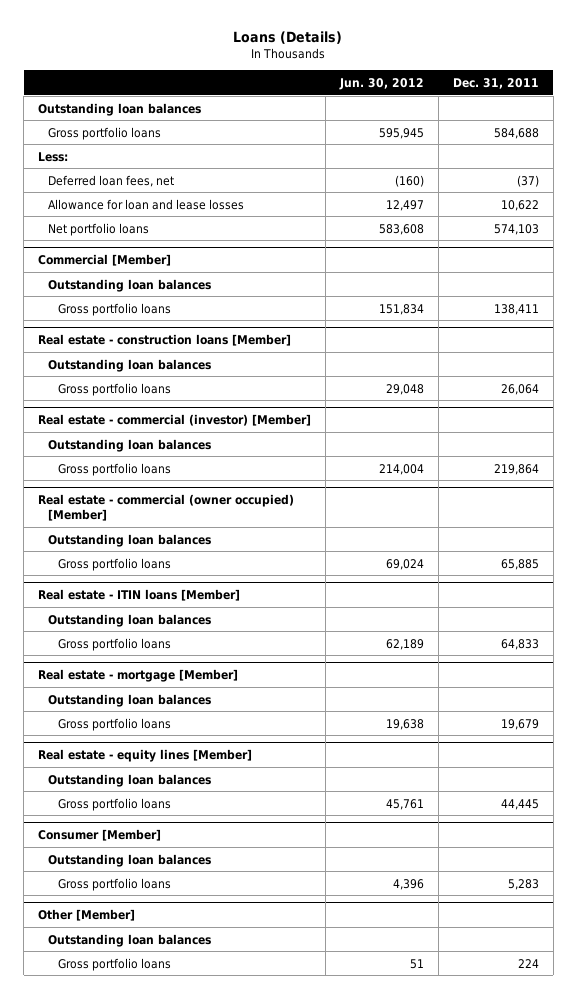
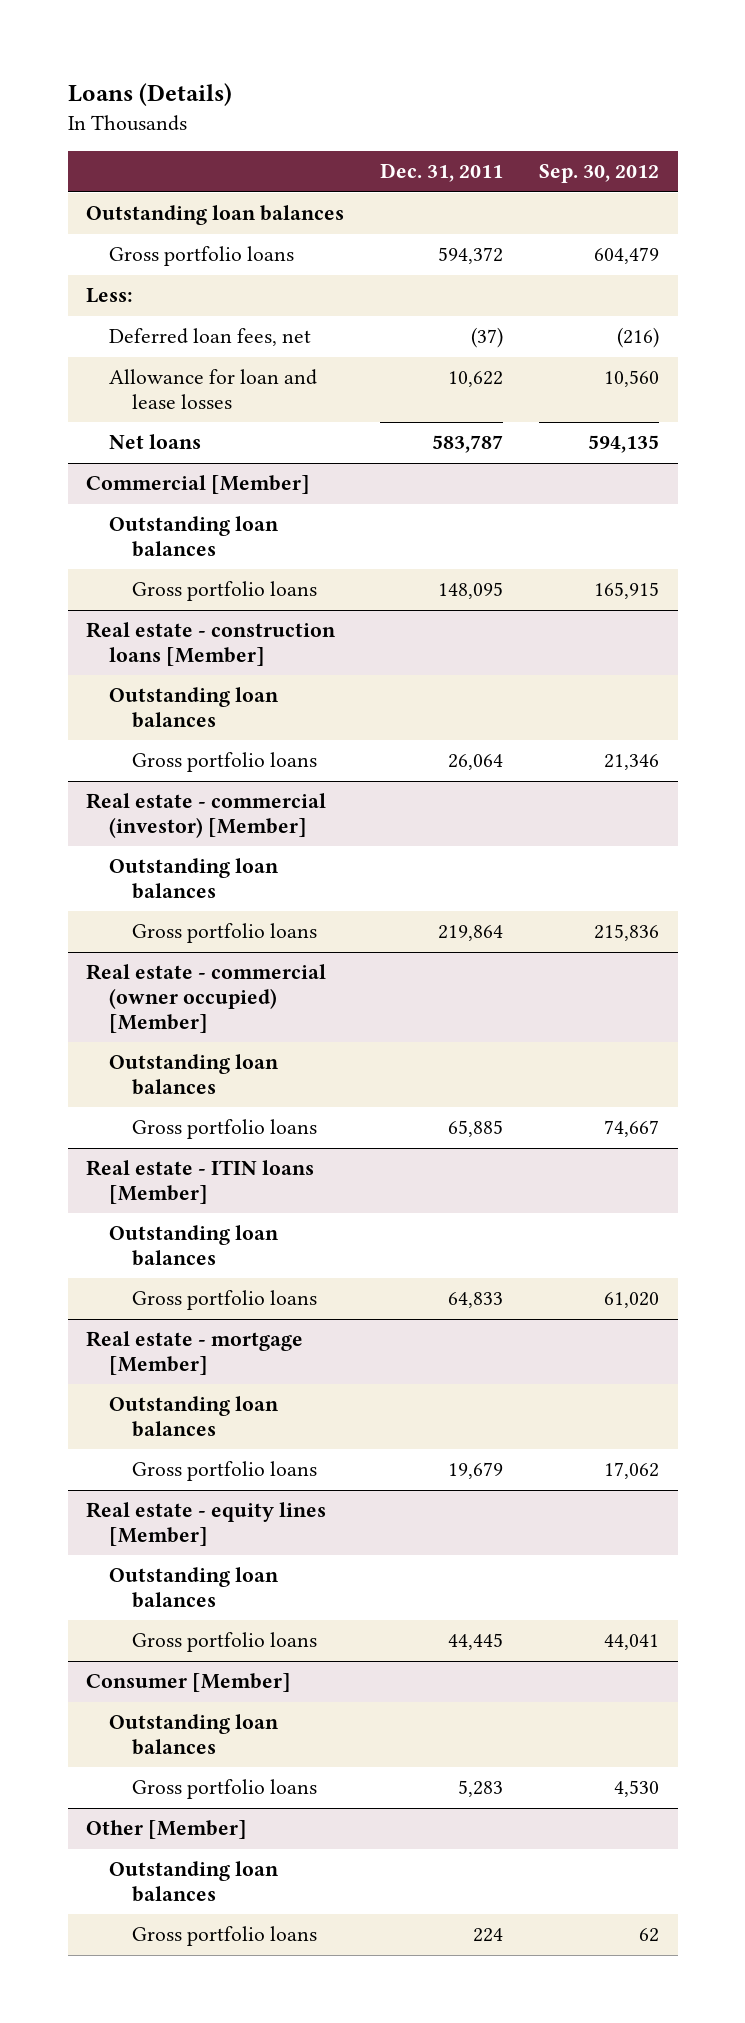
[338,77,424,90] Jun. 30, 2012 -> none
none -> [539,164,660,184] Sep. 30, 2012
[493,127,539,139] 584,688 -> [438,247,504,265] 594,372
[47,222,149,236] Net portfolio loans -> [108,434,201,450] Net loans
[493,223,539,235] 574,103 -> [432,435,504,454] 583,787
[493,303,539,315] 138,411 -> [438,582,504,600] 148,095

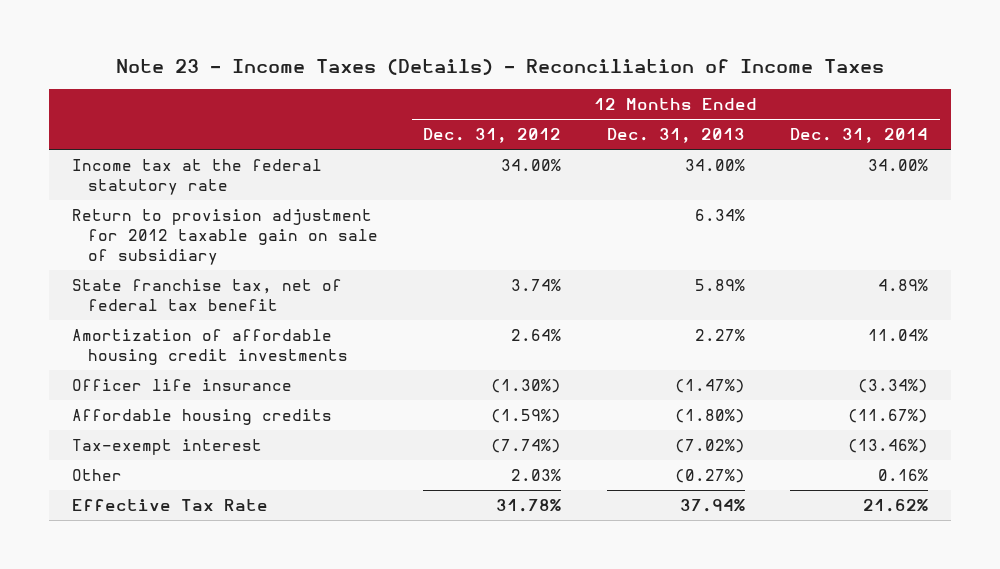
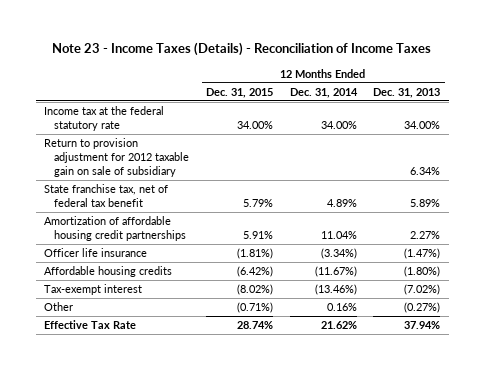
[423,128,562,144] Dec. 31, 2012 -> none
none -> [205,87,273,98] Dec. 31, 2015
[71,329,348,366] Amortization of affordable housing credit investments -> [44,216,187,242] Amortization of affordable housing credit partnerships

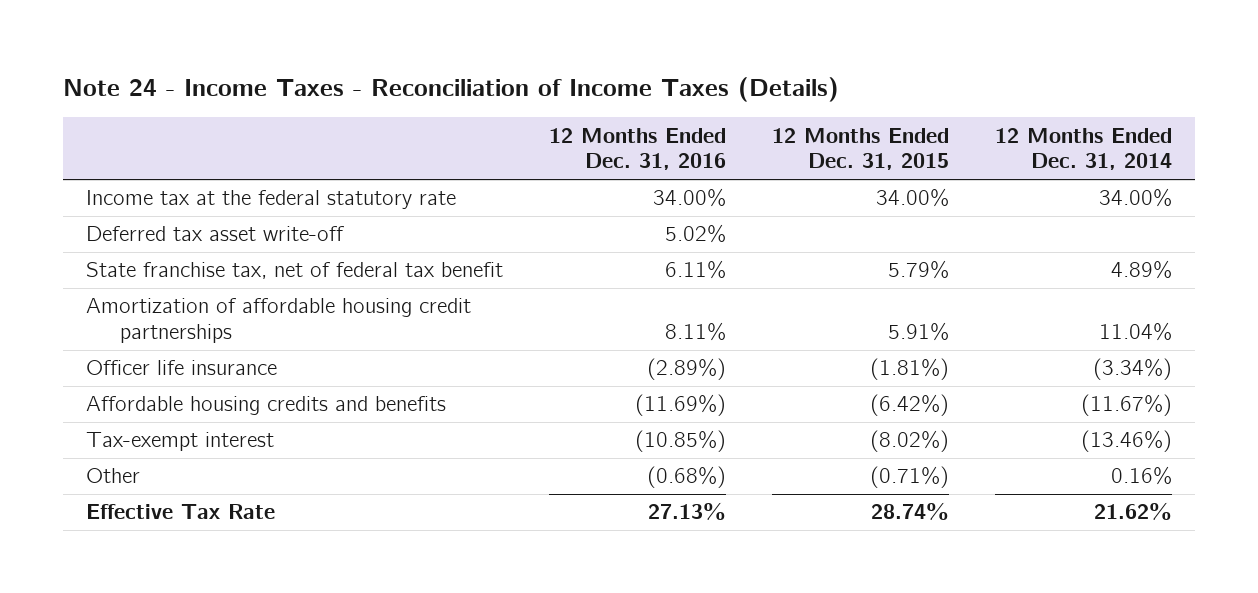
[52,42,432,57] Note 23 - Income Taxes (Details) - Reconciliation of Income Taxes -> [63,77,840,103] Note 24 - Income Taxes - Reconciliation of Income Taxes (Details)
[373,87,441,98] Dec. 31, 2013 -> none
none -> [549,127,727,171] 12 Months Ended Dec. 31, 2016
[44,138,190,178] Return to provision adjustment for 2012 taxable gain on sale of subsidiary -> none
none -> [86,226,345,242] Deferred tax asset write-off
[44,266,173,278] Affordable housing credits -> [86,396,447,416] Affordable housing credits and benefits

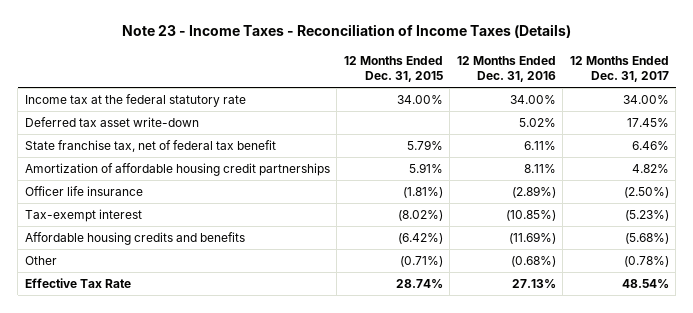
[63,77,840,103] Note 24 - Income Taxes - Reconciliation of Income Taxes (Details) -> [121,24,571,39] Note 23 - Income Taxes - Reconciliation of Income Taxes (Details)
[995,127,1173,171] 12 Months Ended Dec. 31, 2014 -> none
none -> [569,55,669,83] 12 Months Ended Dec. 31, 2017
[86,226,345,242] Deferred tax asset write-off -> [24,116,199,127] Deferred tax asset write-down
[86,396,447,416] Affordable housing credits and benefits -> [24,231,245,245] Affordable housing credits and benefits

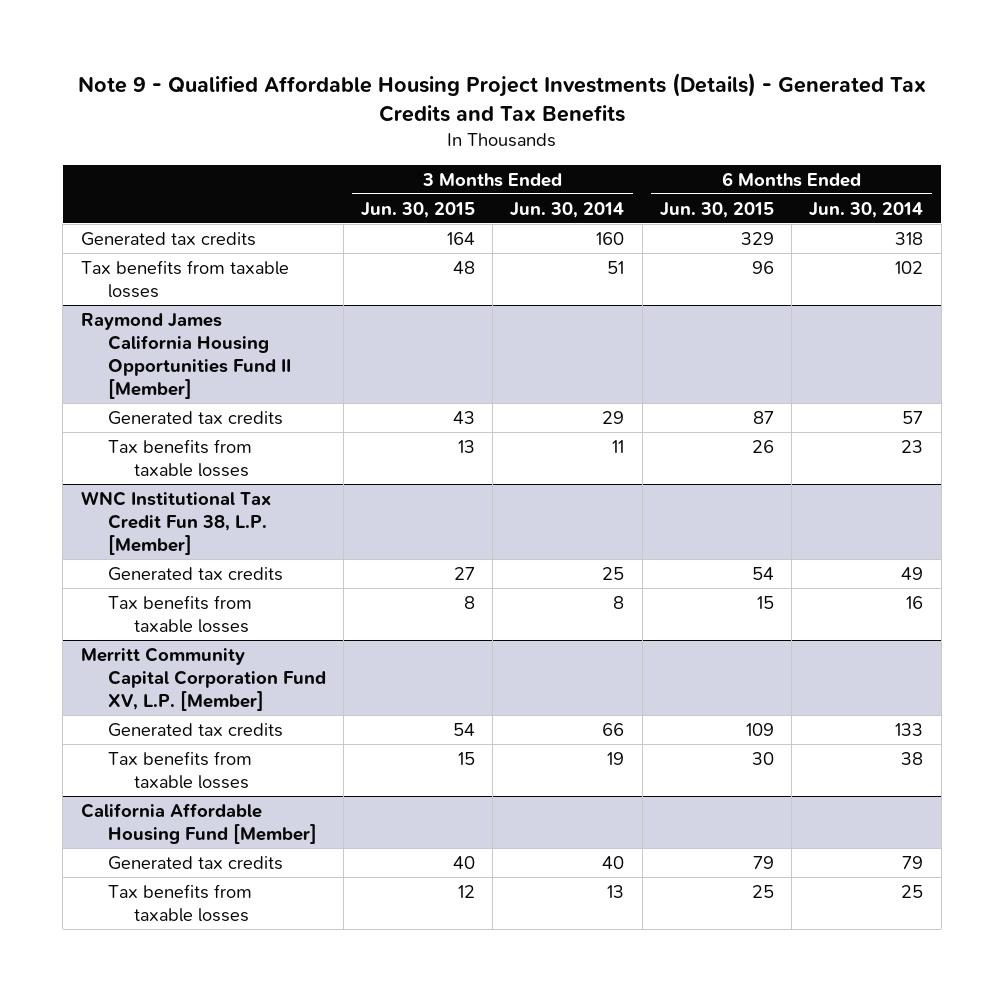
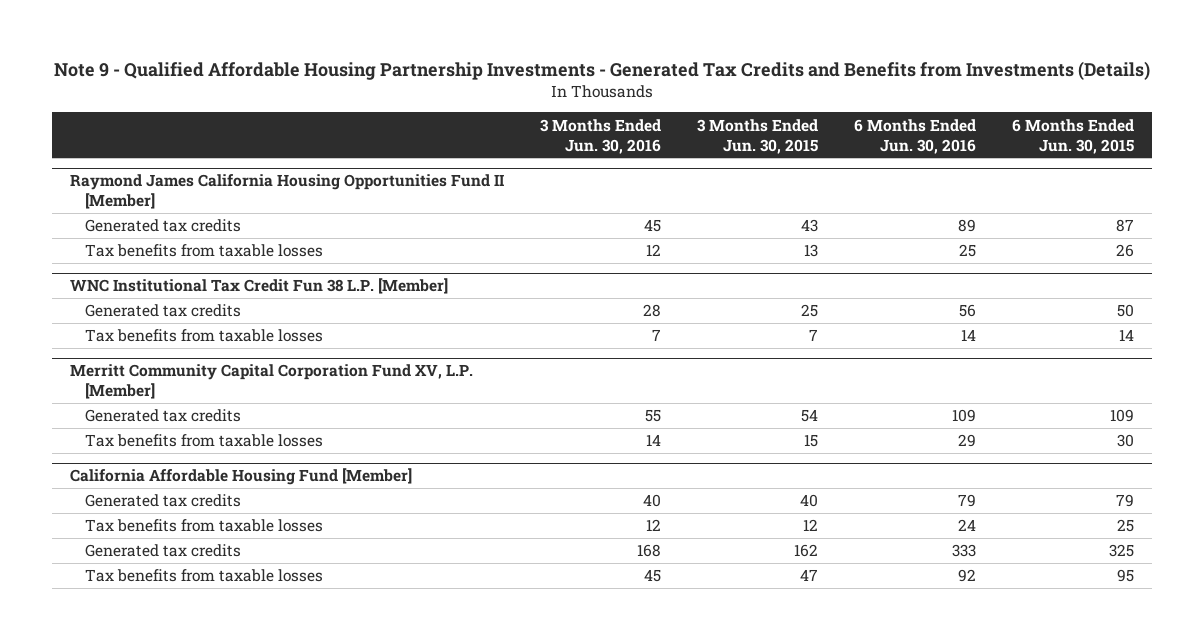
[77,72,926,122] Note 9 - Qualified Affordable Housing Project Investments (Details) - Generated Tax Credits and Tax Benefits -> [53,60,1150,80] Note 9 - Qualified Affordable Housing Partnership Investments - Generated Tax Credits and Benefits from Investments (Details)
[510,201,625,218] Jun. 30, 2014 -> none
[809,201,924,218] Jun. 30, 2014 -> none
none -> [539,118,661,154] 3 Months Ended Jun. 30, 2016
none -> [854,118,977,154] 6 Months Ended Jun. 30, 2016
[80,231,256,246] Generated tax credits -> none
[80,259,289,298] Tax benefits from taxable losses -> none
[80,490,271,556] WNC Institutional Tax Credit Fun 38, L.P. [Member] -> [69,278,448,295] WNC Institutional Tax Credit Fun 38 L.P. [Member]
[454,566,476,580] 27 -> [800,304,818,318] 25
[751,566,774,580] 54 -> [1117,304,1135,318] 50
[464,595,476,609] 8 -> [808,329,818,342] 7
[756,595,774,609] 15 -> [1119,329,1135,342] 14
none -> [85,544,242,558] Generated tax credits
none -> [85,569,324,583] Tax benefits from taxable losses

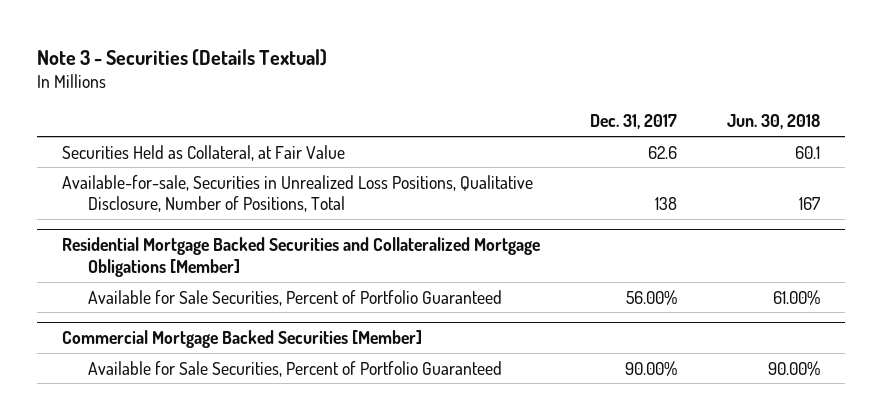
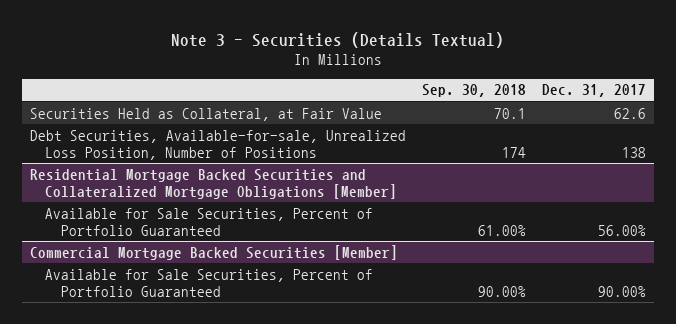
[726,114,820,130] Jun. 30, 2018 -> none
none -> [421,84,526,98] Sep. 30, 2018
[62,174,534,213] Available-for-sale, Securities in Unrealized Loss Positions, Qualitative Disclosure, Number of Positions, Total -> [29,129,406,160] Debt Securities, Available-for-sale, Unrealized Loss Position, Number of Positions

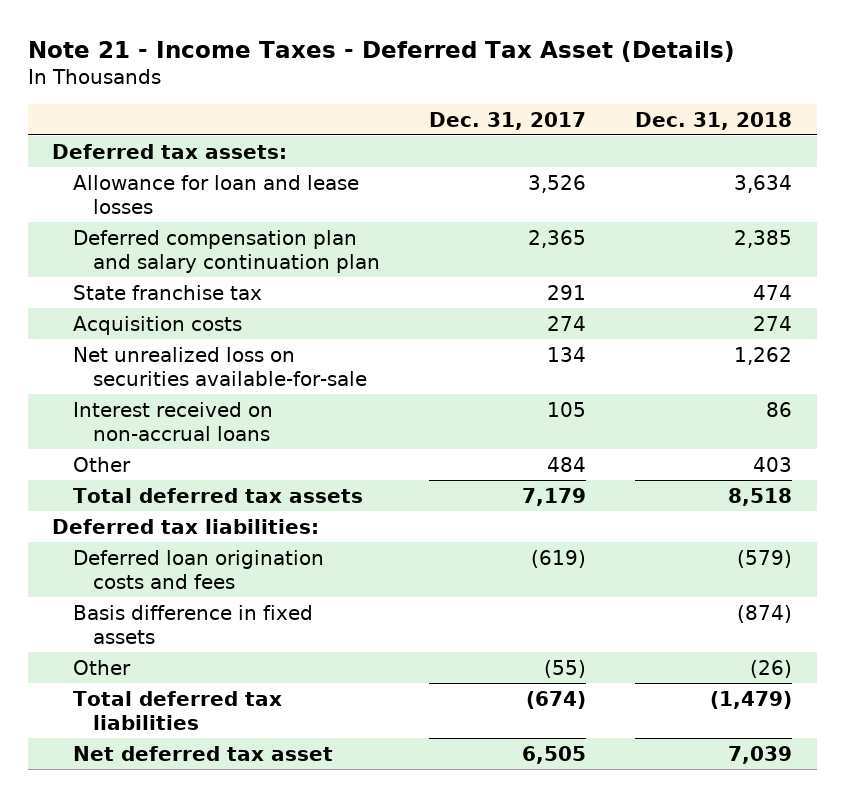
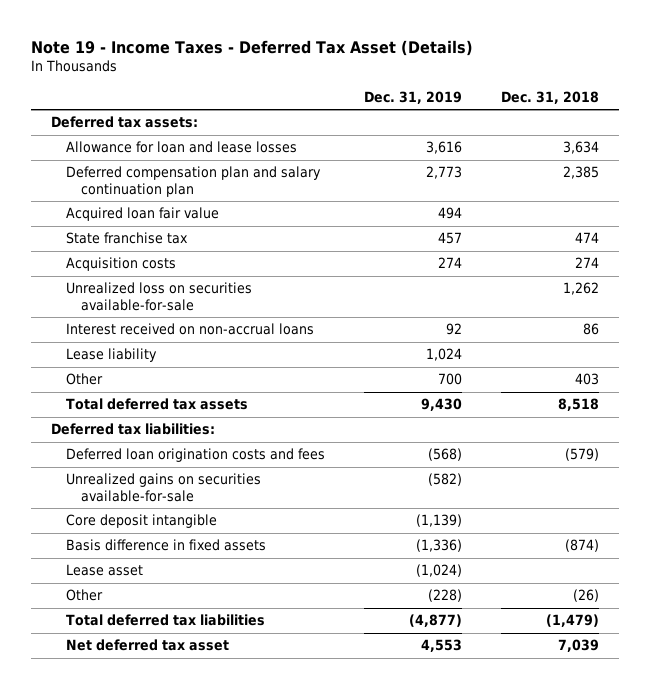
[27,40,735,62] Note 21 - Income Taxes - Deferred Tax Asset (Details) -> [31,39,474,56] Note 19 - Income Taxes - Deferred Tax Asset (Details)
[429,111,587,130] Dec. 31, 2017 -> none
none -> [364,91,463,105] Dec. 31, 2019
none -> [66,207,220,222] Acquired loan fair value
[72,346,368,387] Net unrealized loss on securities available-for-sale -> [66,282,253,312] Unrealized loss on securities available-for-sale
none -> [66,348,158,363] Lease liability
none -> [66,473,262,503] Unrealized gains on securities available-for-sale
none -> [66,514,218,529] Core deposit intangible
none -> [66,564,144,577] Lease asset

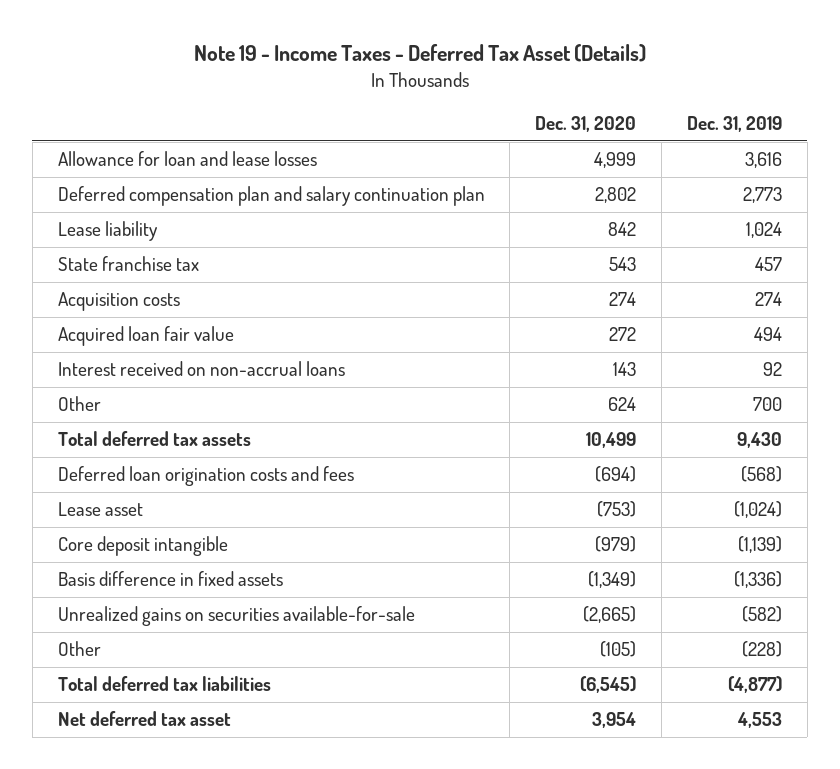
[501,91,600,105] Dec. 31, 2018 -> none
none -> [535,115,637,132] Dec. 31, 2020
[50,116,198,129] Deferred tax assets: -> none
[66,348,158,363] Lease liability -> [57,221,158,242] Lease liability
[66,282,253,312] Unrealized loss on securities available-for-sale -> none
[66,207,220,222] Acquired loan fair value -> [57,326,234,347] Acquired loan fair value
[50,423,215,436] Deferred tax liabilities: -> none
[66,564,144,577] Lease asset -> [57,502,143,517] Lease asset
[66,473,262,503] Unrealized gains on securities available-for-sale -> [57,606,415,627] Unrealized gains on securities available-for-sale

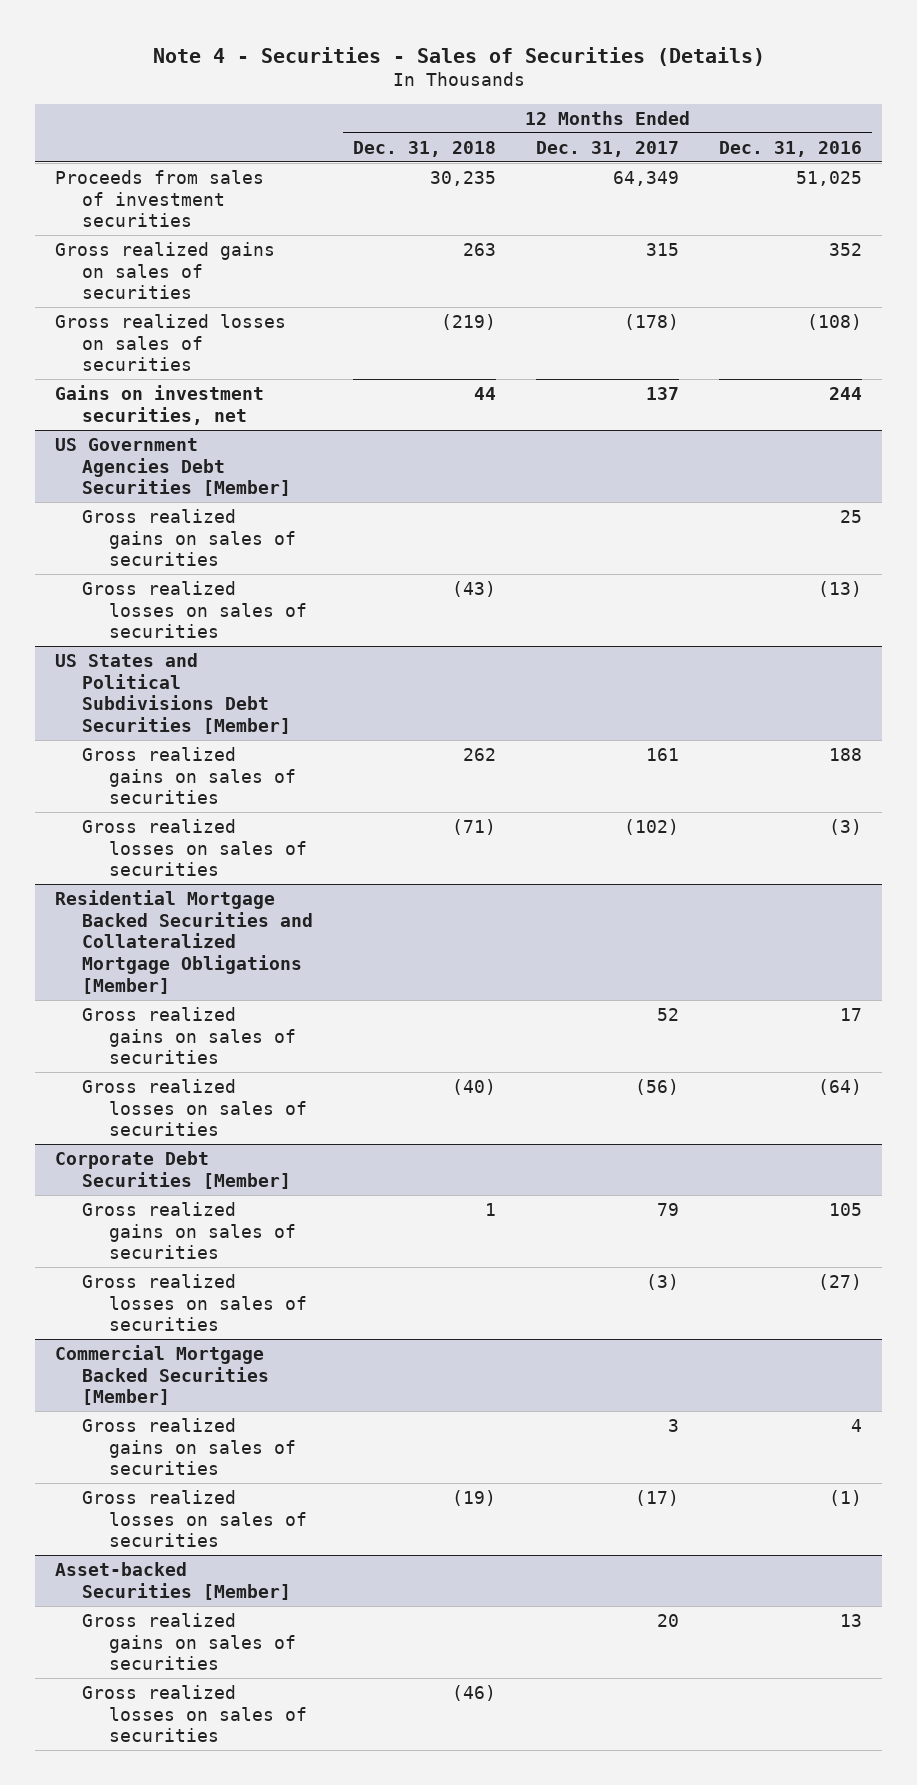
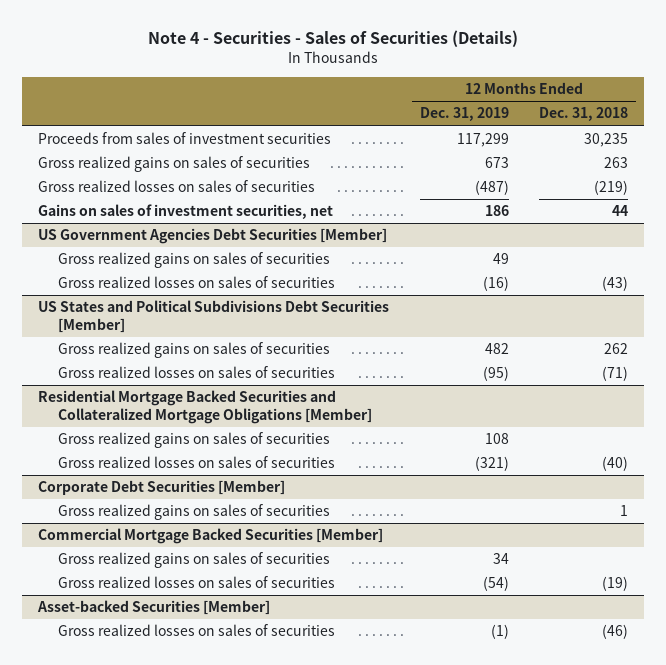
[536,140,680,157] Dec. 31, 2017 -> none
[719,140,863,157] Dec. 31, 2016 -> none
none -> [419,107,509,122] Dec. 31, 2019
[55,384,265,425] Gains on investment securities, net -> [37,204,333,220] Gains on sales of investment securities, net
[82,1273,307,1332] Gross realized losses on sales of securities -> none
[82,1612,296,1671] Gross realized gains on sales of securities -> none

